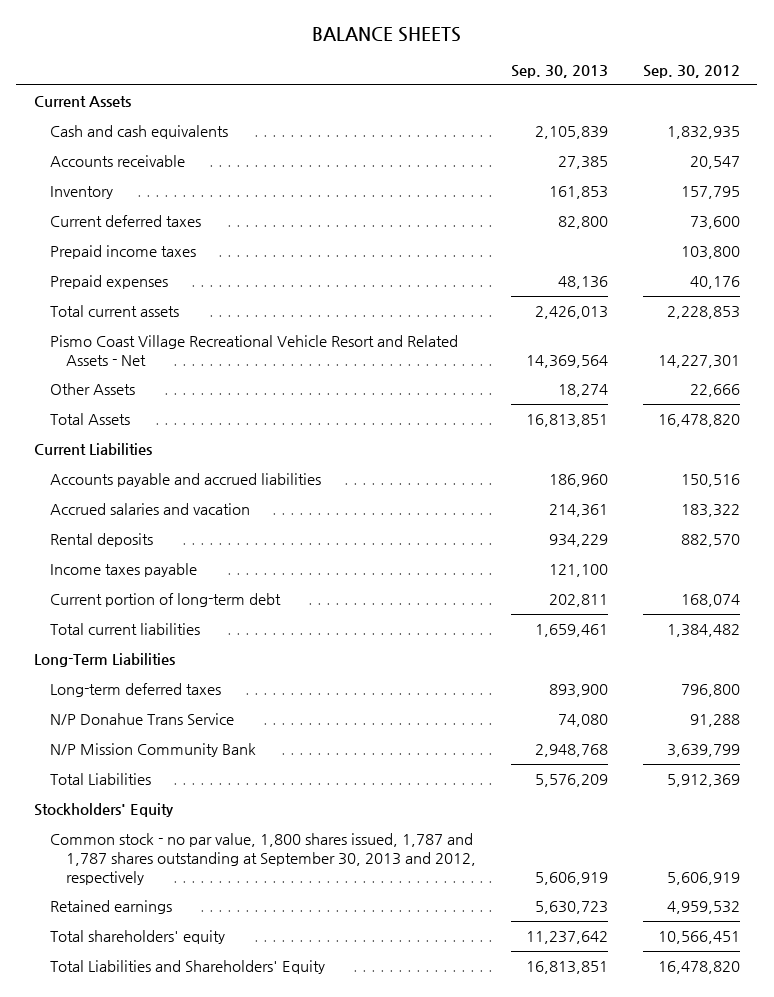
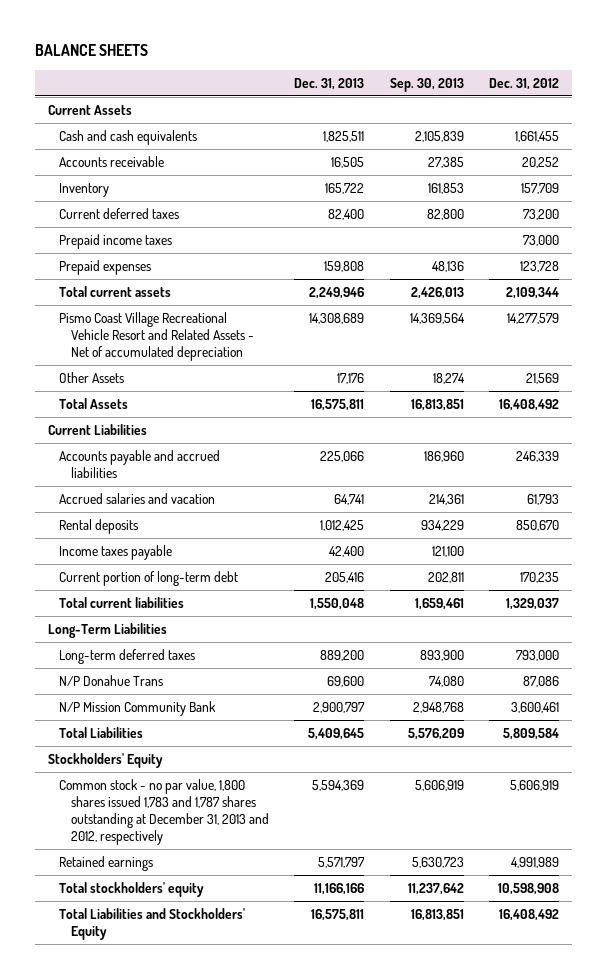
[642,65,740,79] Sep. 30, 2012 -> none
none -> [294,77,365,90] Dec. 31, 2013
none -> [489,77,560,90] Dec. 31, 2012
[49,335,458,366] Pismo Coast Village Recreational Vehicle Resort and Related Assets - Net -> [59,311,254,361] Pismo Coast Village Recreational Vehicle Resort and Related Assets - Net of accumulated depreciation
[49,713,234,726] N/P Donahue Trans Service -> [59,674,164,686] N/P Donahue Trans
[49,833,476,885] Common stock - no par value, 1,800 shares issued, 1,787 and 1,787 shares outstanding at September 30, 2013 and 2012, respectively -> [59,778,269,845] Common stock - no par value, 1,800 shares issued 1,783 and 1,787 shares outstanding at December 31, 2013 and 2012, respectively
[49,930,225,945] Total shareholders' equity -> [59,881,205,897] Total stockholders' equity
[49,960,325,975] Total Liabilities and Shareholders' Equity -> [59,907,246,940] Total Liabilities and Stockholders' Equity

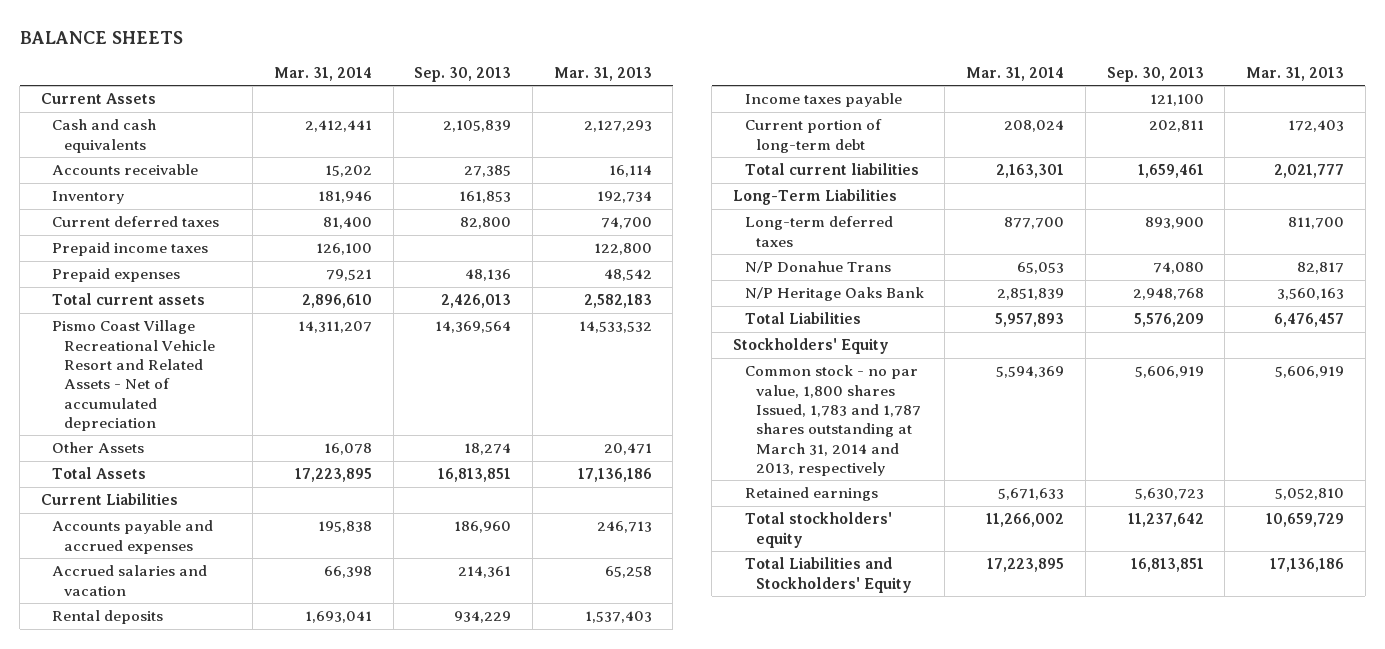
[294,77,365,90] Dec. 31, 2013 -> none
[489,77,560,90] Dec. 31, 2012 -> none
none -> [273,66,372,81] Mar. 31, 2014
none -> [553,66,652,81] Mar. 31, 2013
[59,449,221,478] Accounts payable and accrued liabilities -> [52,520,214,554] Accounts payable and accrued expenses
[59,700,217,716] N/P Mission Community Bank -> [744,287,924,302] N/P Heritage Oaks Bank
[59,778,269,845] Common stock - no par value, 1,800 shares issued 1,783 and 1,787 shares outstanding at December 31, 2013 and 2012, respectively -> [744,365,922,476] Common stock - no par value, 1,800 shares Issued, 1,783 and 1,787 shares outstanding at March 31, 2014 and 2013, respectively

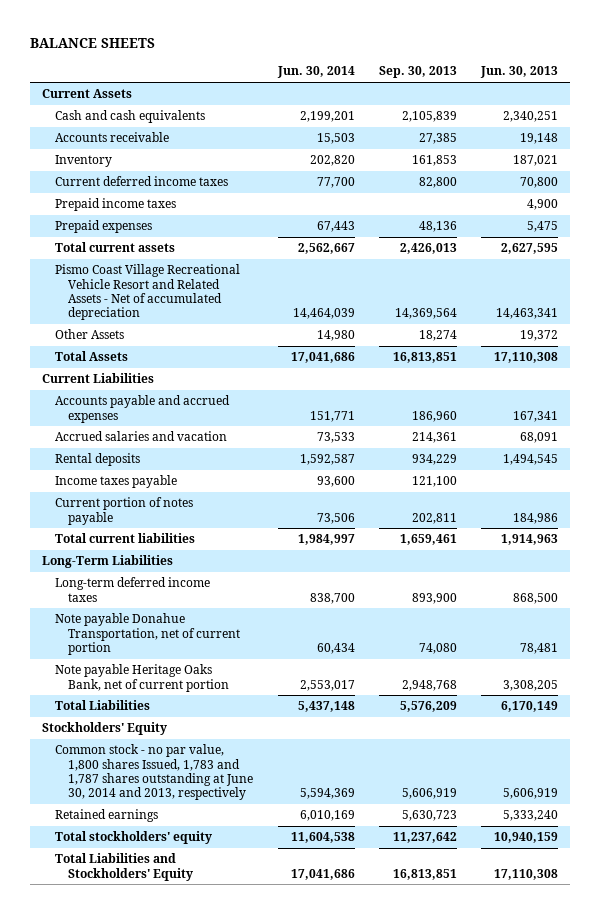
[273,66,372,81] Mar. 31, 2014 -> none
[553,66,652,81] Mar. 31, 2013 -> none
none -> [276,66,355,79] Jun. 30, 2014
none -> [479,66,558,79] Jun. 30, 2013
[52,216,220,228] Current deferred taxes -> [55,176,229,187] Current deferred income taxes
[744,119,882,153] Current portion of long-term debt -> [55,497,194,525] Current portion of notes payable
[744,216,893,247] Long-term deferred taxes -> [55,577,211,602] Long-term deferred income taxes
[744,261,891,274] N/P Donahue Trans -> [55,613,241,655] Note payable Donahue Transportation, net of current portion
[744,287,924,302] N/P Heritage Oaks Bank -> [55,664,230,692] Note payable Heritage Oaks Bank, net of current portion
[744,365,922,476] Common stock - no par value, 1,800 shares Issued, 1,783 and 1,787 shares outstanding at March 31, 2014 and 2013, respectively -> [55,744,254,801] Common stock - no par value, 1,800 shares Issued, 1,783 and 1,787 shares outstanding at June 30, 2014 and 2013, respectively

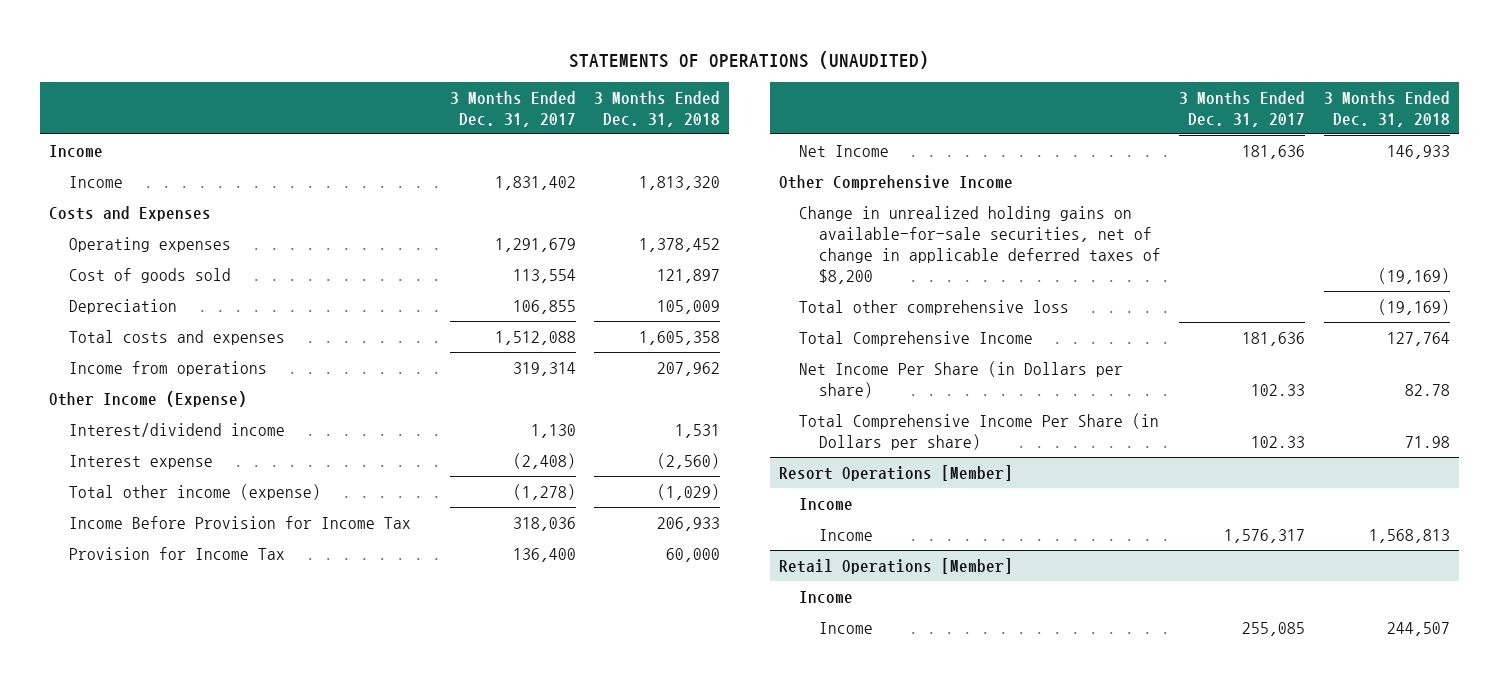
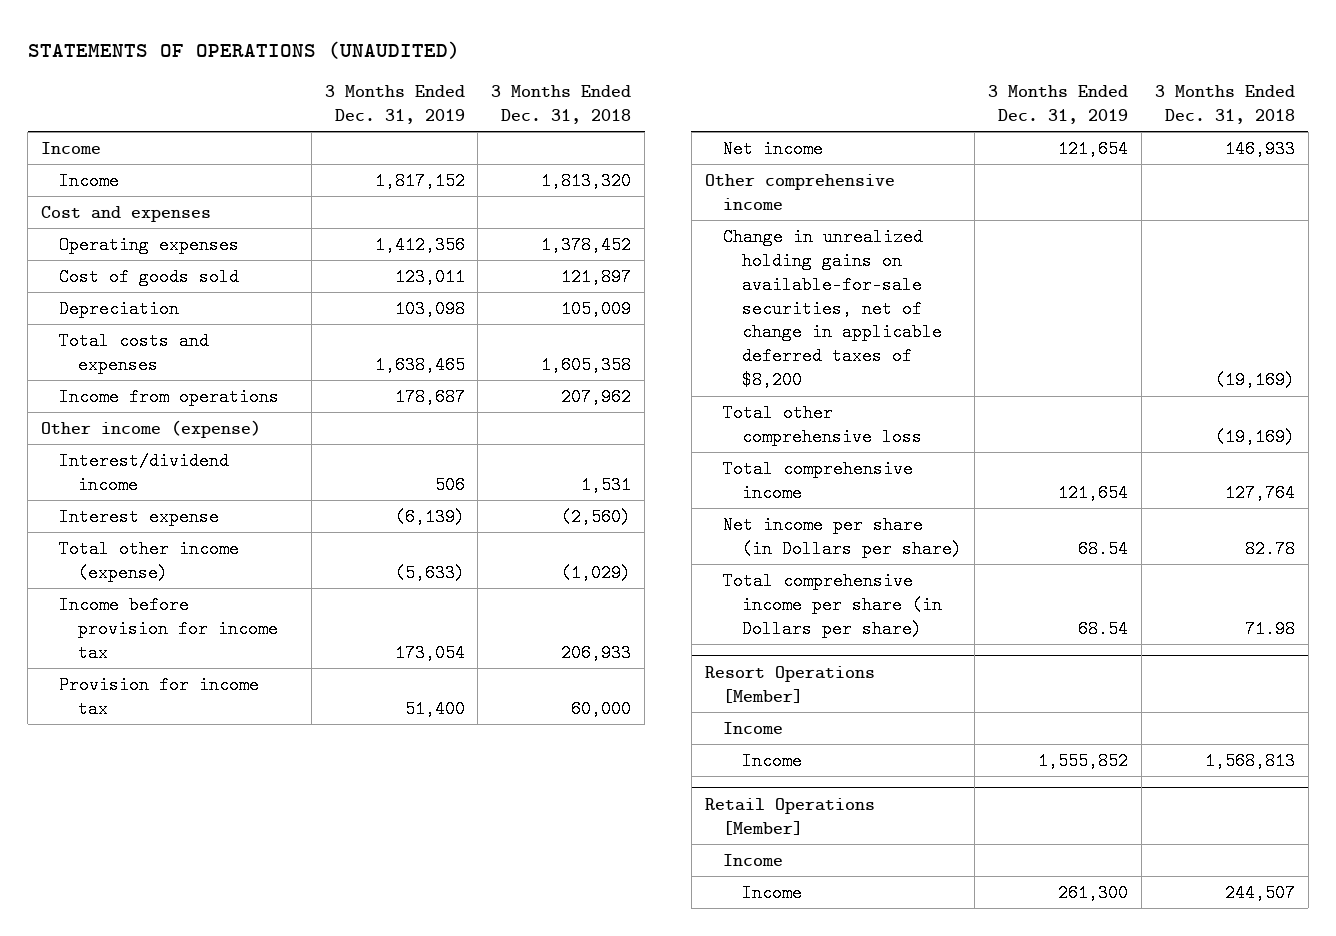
[449,90,576,127] 3 Months Ended Dec. 31, 2017 -> none
none -> [324,85,465,124] 3 Months Ended Dec. 31, 2019
[49,205,212,221] Costs and Expenses -> [40,205,211,222] Cost and expenses
[49,390,248,407] Other Income (Expense) -> [40,419,261,438] Other income (expense)
[69,515,412,529] Income Before Provision for Income Tax -> [59,595,278,662] Income before provision for income tax
[69,546,286,560] Provision for Income Tax -> [59,675,260,718] Provision for income tax
[799,144,890,157] Net Income -> [723,139,824,158] Net income
[779,174,1014,190] Other Comprehensive Income -> [704,173,895,210] Other comprehensive income
[799,330,1034,346] Total Comprehensive Income -> [723,459,914,502] Total comprehensive income
[799,360,1124,398] Net Income Per Share (in Dollars per share) -> [723,515,962,558] Net income per share (in Dollars per share)
[799,412,1160,450] Total Comprehensive Income Per Share (in Dollars per share) -> [723,571,942,638] Total comprehensive income per share (in Dollars per share)

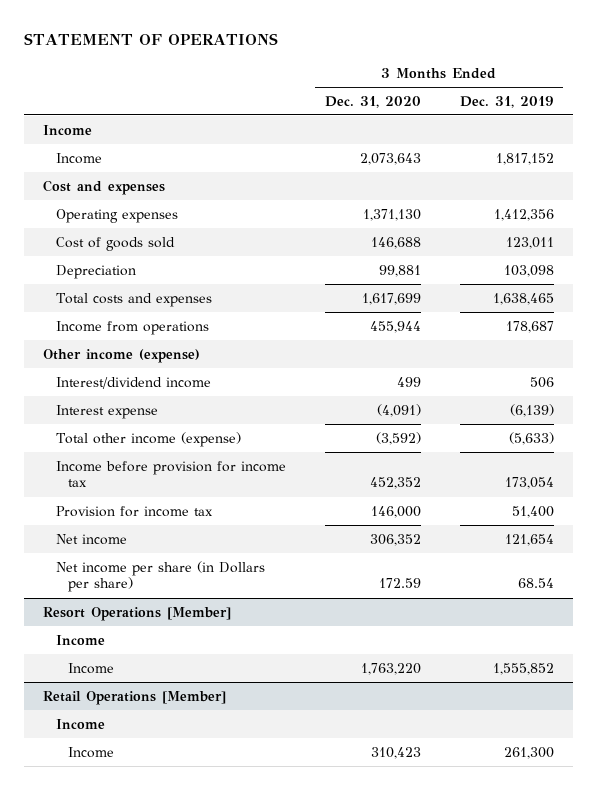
[27,40,460,59] STATEMENTS OF OPERATIONS (UNAUDITED) -> [23,33,278,46] STATEMENT OF OPERATIONS
[491,85,632,124] 3 Months Ended Dec. 31, 2018 -> none
none -> [324,95,421,108] Dec. 31, 2020
[704,173,895,210] Other comprehensive income -> none
[723,227,942,390] Change in unrealized holding gains on available-for-sale securities, net of change in applicable deferred taxes of $8,200 -> none
[723,403,922,446] Total other comprehensive loss -> none
[723,459,914,502] Total comprehensive income -> none
[723,571,942,638] Total comprehensive income per share (in Dollars per share) -> none

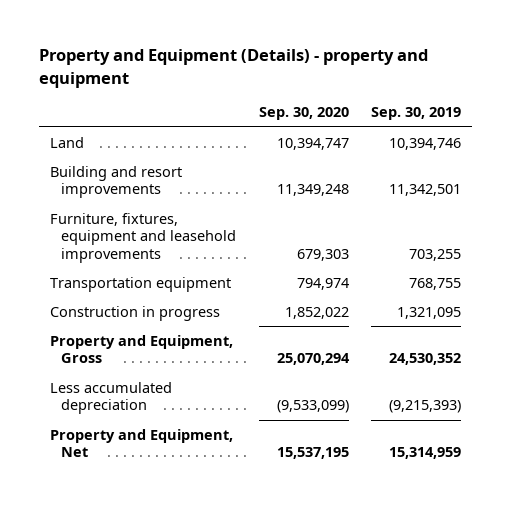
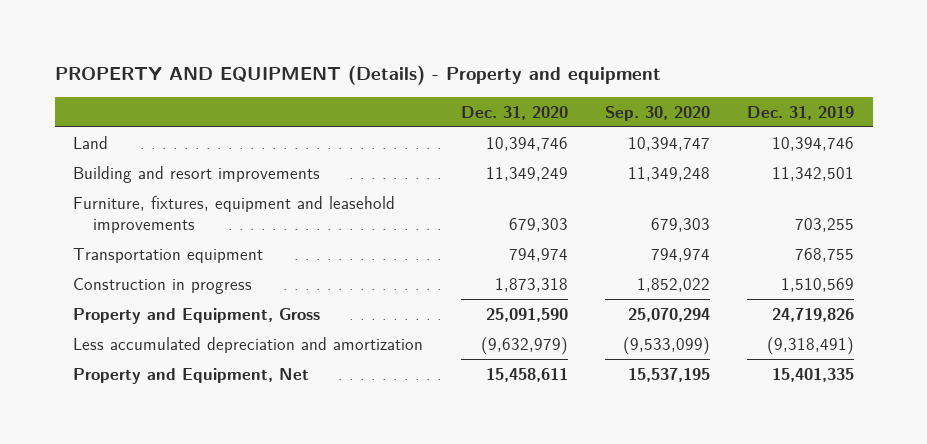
[38,49,428,88] Property and Equipment (Details) - property and equipment -> [54,65,661,86] PROPERTY AND EQUIPMENT (Details) - Property and equipment
[370,107,461,121] Sep. 30, 2019 -> none
none -> [460,105,568,120] Dec. 31, 2020
none -> [747,105,855,120] Dec. 31, 2019
[49,381,172,415] Less accumulated depreciation -> [73,336,424,353] Less accumulated depreciation and amortization

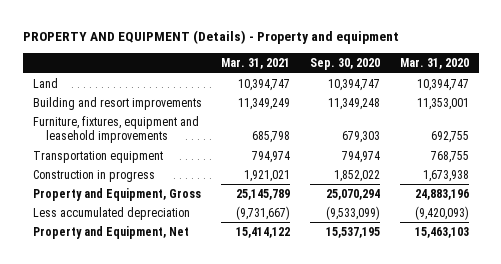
[460,105,568,120] Dec. 31, 2020 -> none
[747,105,855,120] Dec. 31, 2019 -> none
none -> [221,58,291,70] Mar. 31, 2021
none -> [399,58,469,70] Mar. 31, 2020
[73,336,424,353] Less accumulated depreciation and amortization -> [32,206,190,220] Less accumulated depreciation

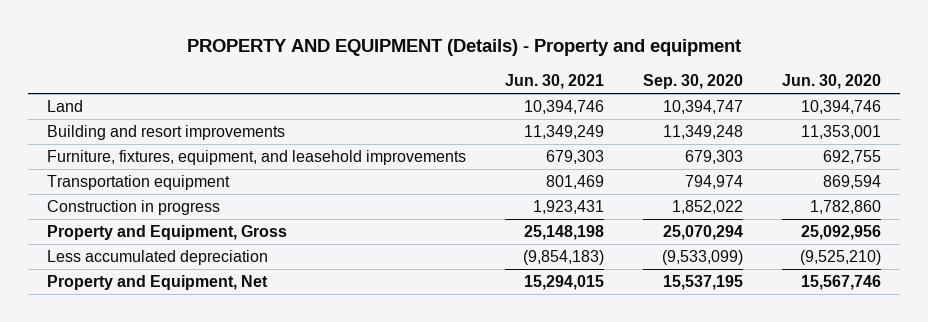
[221,58,291,70] Mar. 31, 2021 -> none
[399,58,469,70] Mar. 31, 2020 -> none
none -> [504,74,604,90] Jun. 30, 2021
none -> [781,74,881,90] Jun. 30, 2020
[32,115,199,144] Furniture, fixtures, equipment and leasehold improvements -> [47,149,467,165] Furniture, fixtures, equipment, and leasehold improvements

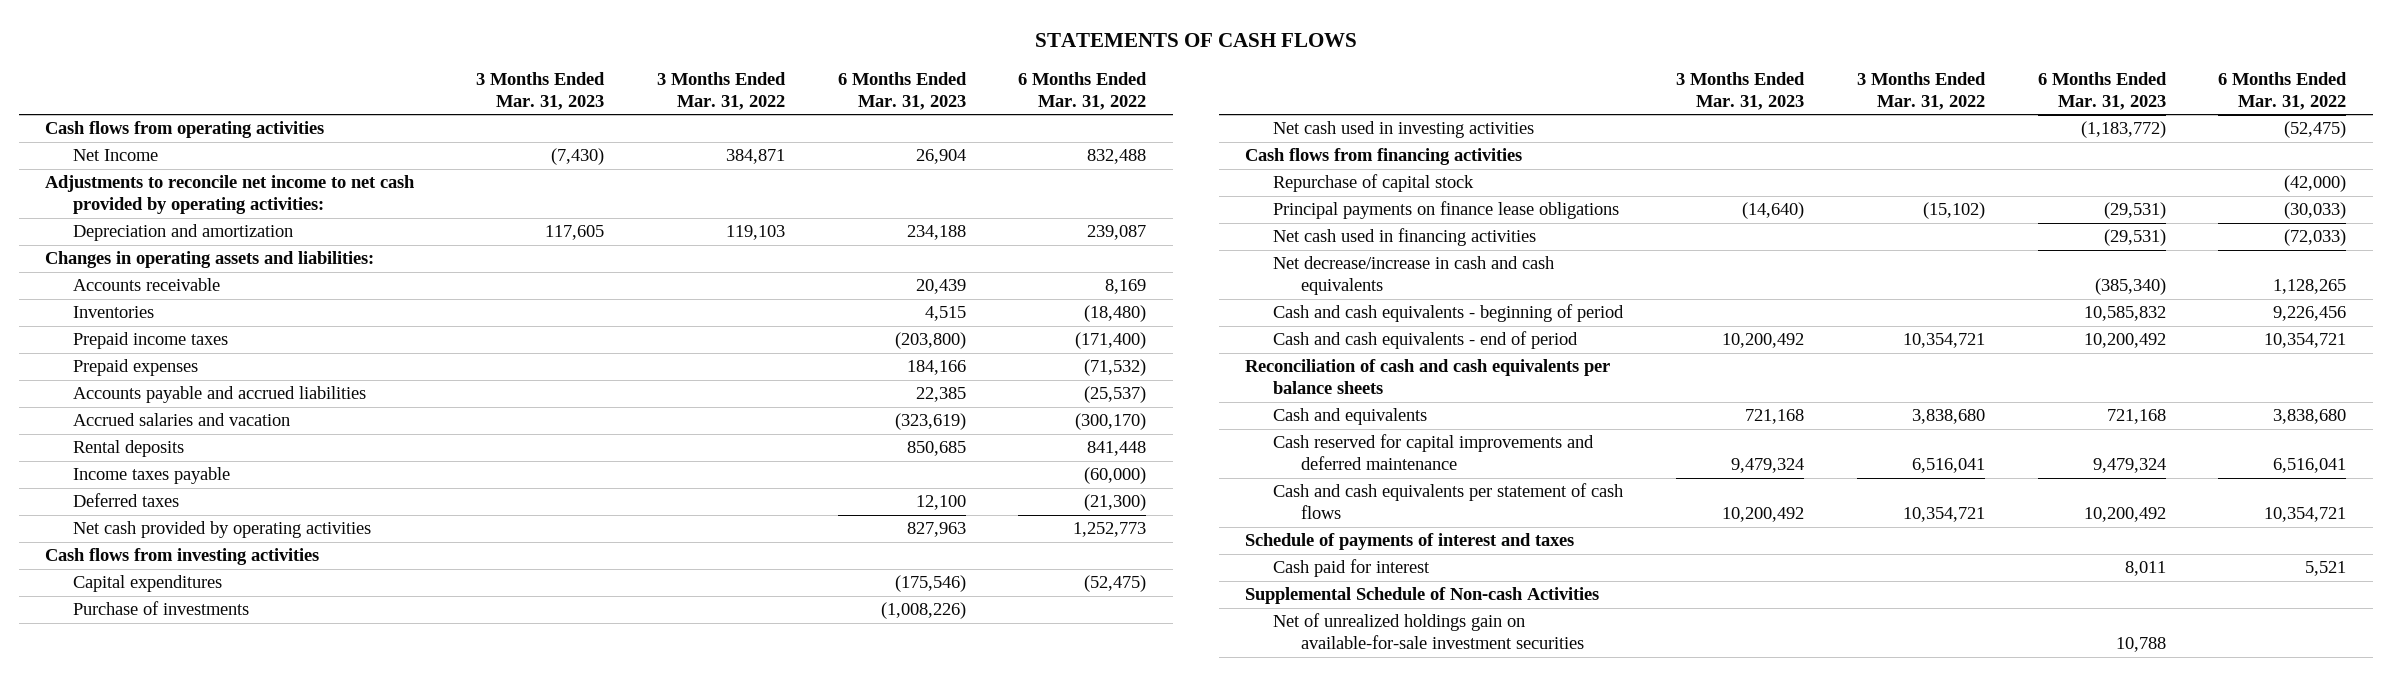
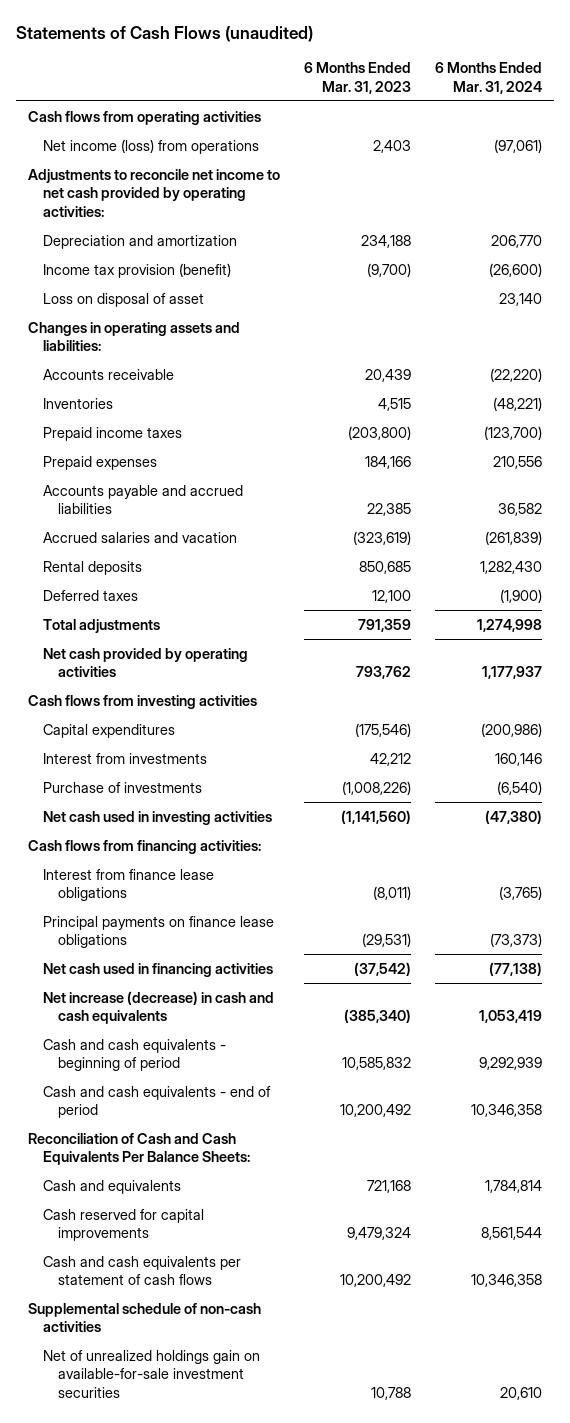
[1034,33,1357,48] STATEMENTS OF CASH FLOWS -> [15,25,313,42] Statements of Cash Flows (unaudited)
[475,71,605,110] 3 Months Ended Mar. 31, 2023 -> none
[656,71,786,110] 3 Months Ended Mar. 31, 2022 -> none
[1018,71,1148,110] 6 Months Ended Mar. 31, 2022 -> none
none -> [434,62,542,94] 6 Months Ended Mar. 31, 2024
[72,149,158,162] Net Income -> none
none -> [42,138,259,154] Net income (loss) from operations
none -> [42,262,231,278] Income tax provision (benefit)
none -> [42,292,204,307] Loss on disposal of asset
[72,467,230,485] Income taxes payable -> none
none -> [42,618,160,633] Total adjustments
[906,522,966,538] 827,963 -> [355,666,411,680] 793,762
none -> [42,752,207,764] Interest from investments
[1273,174,1475,193] Repurchase of capital stock -> none
[2080,121,2166,139] (1,183,772) -> [340,809,411,824] (1,141,560)
[1245,148,1523,166] Cash flows from financing activities -> [27,839,261,854] Cash flows from financing activities:
none -> [42,868,214,902] Interest from finance lease obligations
[2103,229,2166,247] (29,531) -> [353,961,411,976] (37,542)
[1273,256,1555,296] Net decrease/increase in cash and cash equivalents -> [42,990,274,1025] Net increase (decrease) in cash and cash equivalents
[1245,359,1611,395] Reconciliation of cash and cash equivalents per balance sheets -> [27,1132,250,1166] Reconciliation of Cash and Cash Equivalents Per Balance Sheets:
[1273,434,1595,471] Cash reserved for capital improvements and deferred maintenance -> [42,1208,204,1242] Cash reserved for capital improvements
[1245,533,1575,551] Schedule of payments of interest and taxes -> none
[1273,559,1431,578] Cash paid for interest -> none
[1245,587,1600,605] Supplemental Schedule of Non-cash Activities -> [27,1302,261,1333] Supplemental schedule of non-cash activities

